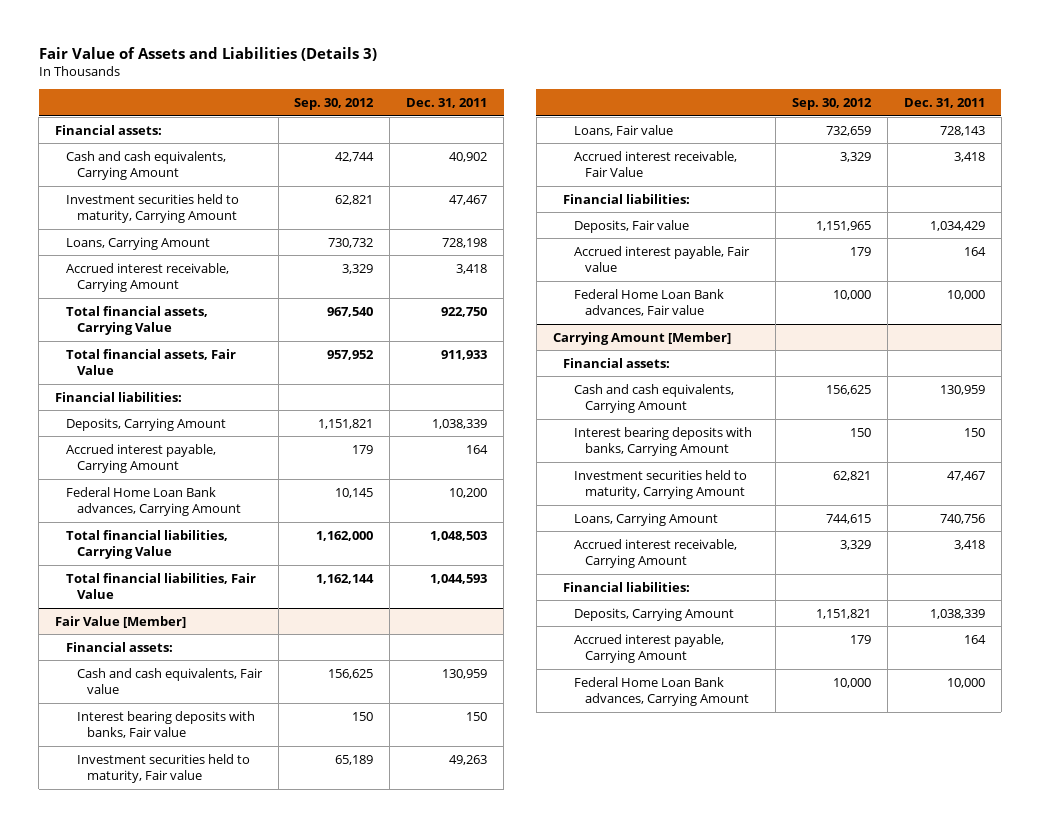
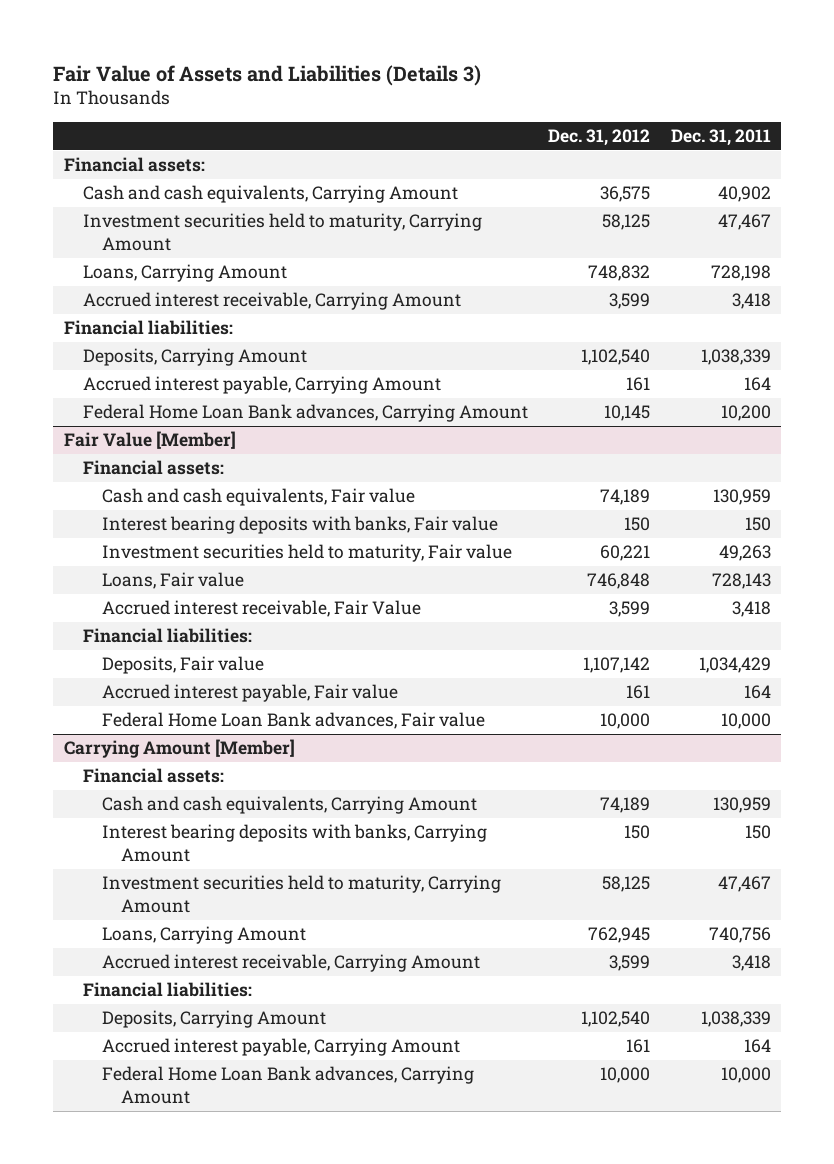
[294,97,375,110] Sep. 30, 2012 -> none
none -> [548,129,651,147] Dec. 31, 2012
[65,305,208,336] Total financial assets, Carrying Value -> none
[65,348,236,376] Total financial assets, Fair Value -> none
[65,529,228,560] Total financial liabilities, Carrying Value -> none
[65,572,256,600] Total financial liabilities, Fair Value -> none

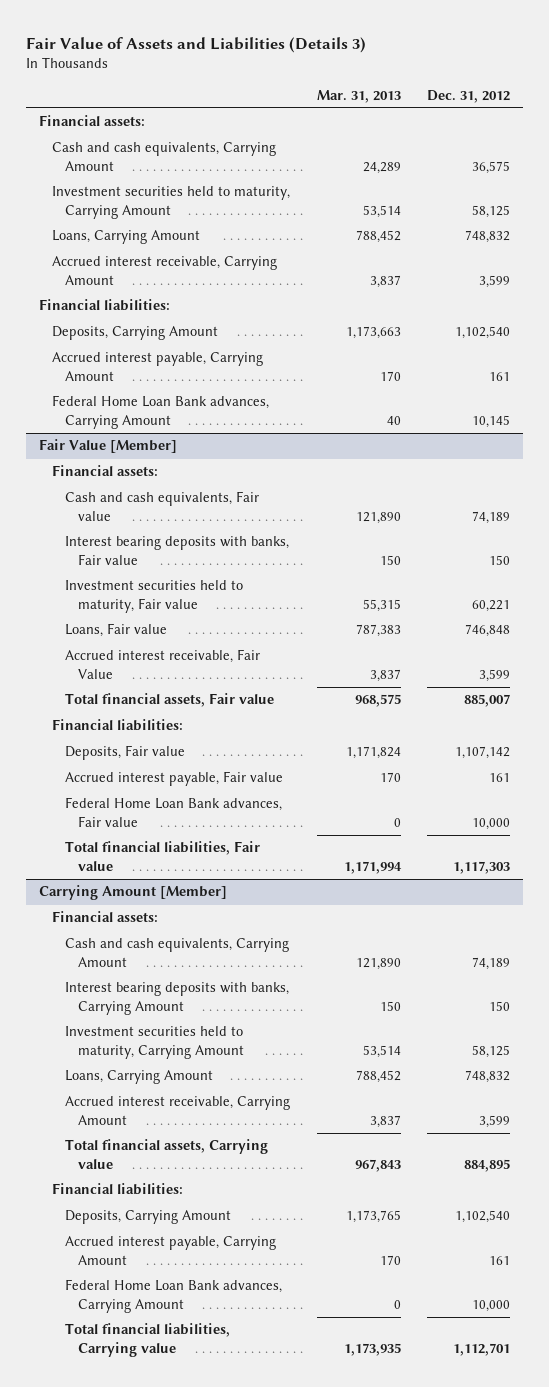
[670,129,771,147] Dec. 31, 2011 -> none
none -> [316,89,401,103] Mar. 31, 2013
none -> [65,693,275,708] Total financial assets, Fair value
none -> [65,841,261,871] Total financial liabilities, Fair value
[588,927,651,944] 762,945 -> [464,1070,510,1084] 748,832
none -> [65,1139,269,1169] Total financial assets, Carrying value
none -> [65,1323,231,1357] Total financial liabilities, Carrying value

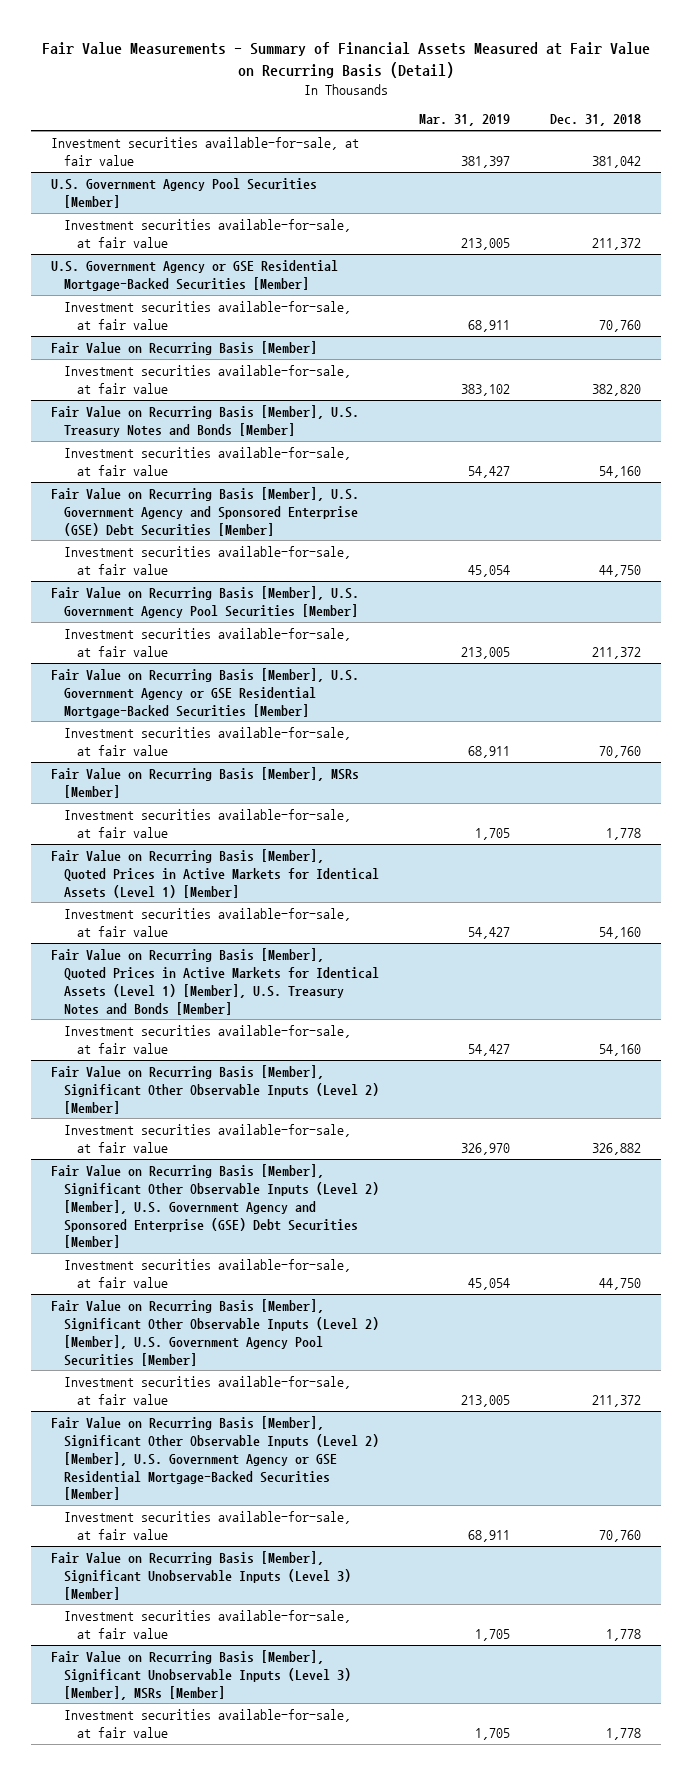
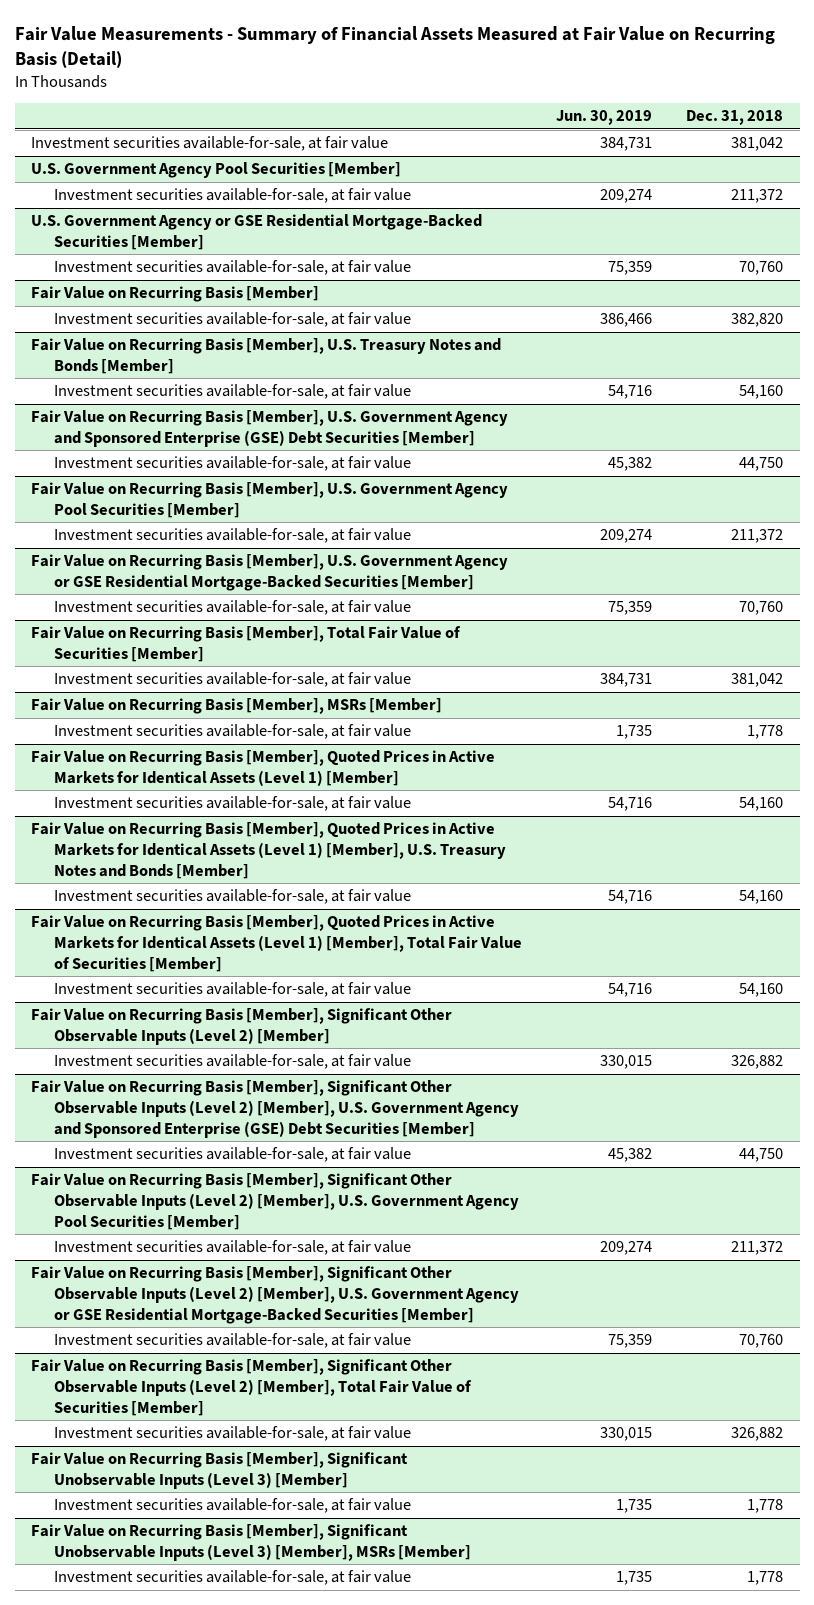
[419,114,511,127] Mar. 31, 2019 -> none
none -> [556,110,653,126] Jun. 30, 2019
none -> [31,626,462,663] Fair Value on Recurring Basis [Member], Total Fair Value of Securities [Member]
none -> [54,672,412,688] Investment securities available-for-sale, at fair value
none -> [31,915,523,972] Fair Value on Recurring Basis [Member], Quoted Prices in Active Markets for Identical Assets (Level 1) [Member], Total Fair Value of Securities [Member]
none -> [54,982,412,998] Investment securities available-for-sale, at fair value
none -> [31,1359,473,1416] Fair Value on Recurring Basis [Member], Significant Other Observable Inputs (Level 2) [Member], Total Fair Value of Securities [Member]
none -> [54,1426,412,1442] Investment securities available-for-sale, at fair value

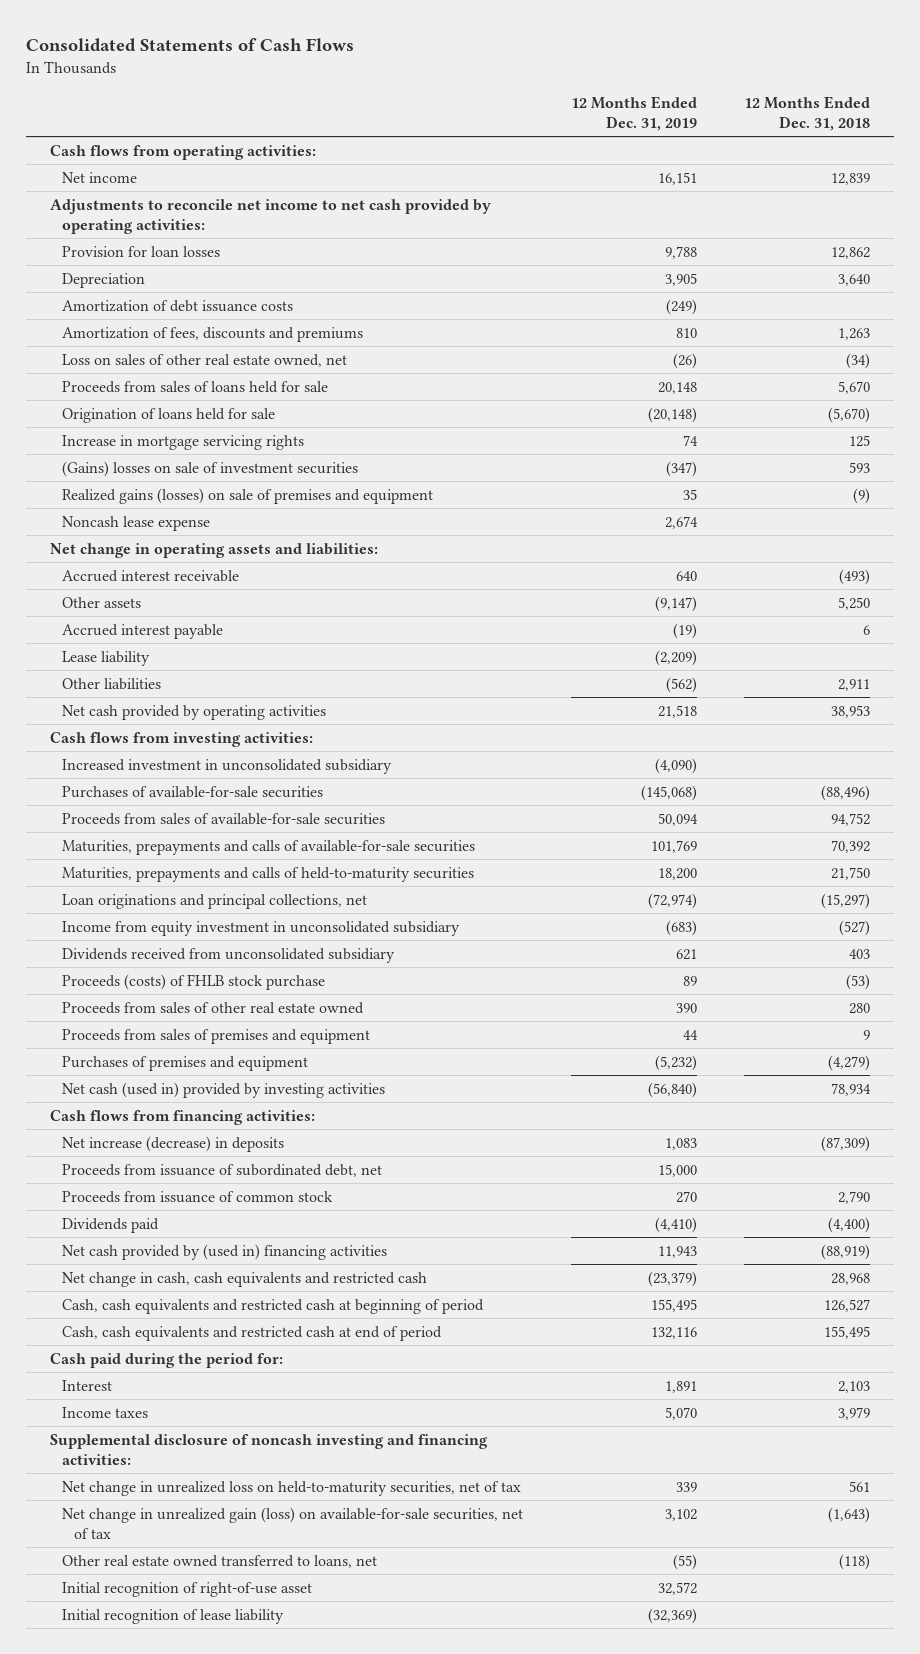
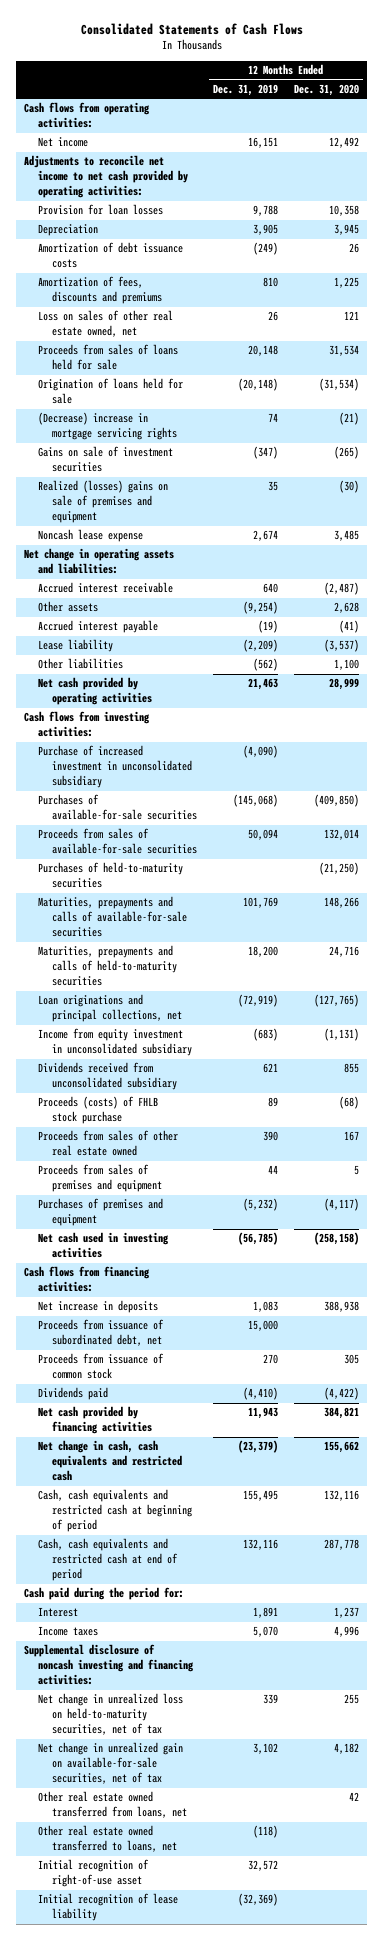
[744,95,871,132] 12 Months Ended Dec. 31, 2018 -> none
none -> [294,83,360,96] Dec. 31, 2020
[672,352,697,369] (26) -> [267,311,278,322] 26
[61,434,304,450] Increase in mortgage servicing rights -> [37,412,177,441] (Decrease) increase in mortgage servicing rights
[61,460,358,477] (Gains) losses on sale of investment securities -> [37,446,173,473] Gains on sale of investment securities
[61,487,433,504] Realized gains (losses) on sale of premises and equipment -> [37,480,168,524] Realized (losses) gains on sale of premises and equipment
[654,595,697,612] (9,147) -> [242,601,278,615] (9,254)
[657,704,697,718] 21,518 -> [247,678,278,691] 21,463
[61,758,392,774] Increased investment in unconsolidated subsidiary -> [37,745,192,789] Purchase of increased investment in unconsolidated subsidiary
none -> [37,862,183,889] Purchases of held-to-maturity securities
[647,892,697,909] (72,974) -> [237,994,278,1008] (72,919)
[61,1081,385,1098] Net cash (used in) provided by investing activities -> [37,1232,169,1259] Net cash used in investing activities
[647,1081,697,1098] (56,840) -> [237,1232,278,1246] (56,785)
[61,1135,284,1152] Net increase (decrease) in deposits -> [37,1300,158,1314] Net increase in deposits
[61,1243,387,1260] Net cash provided by (used in) financing activities -> [37,1406,152,1435] Net cash provided by financing activities
[61,1506,523,1540] Net change in unrealized gain (loss) on available-for-sale securities, net of tax -> [37,1742,183,1785] Net change in unrealized gain on available-for-sale securities, net of tax
none -> [37,1791,187,1819] Other real estate owned transferred from loans, net
[672,1553,697,1570] (55) -> [252,1825,278,1839] (118)

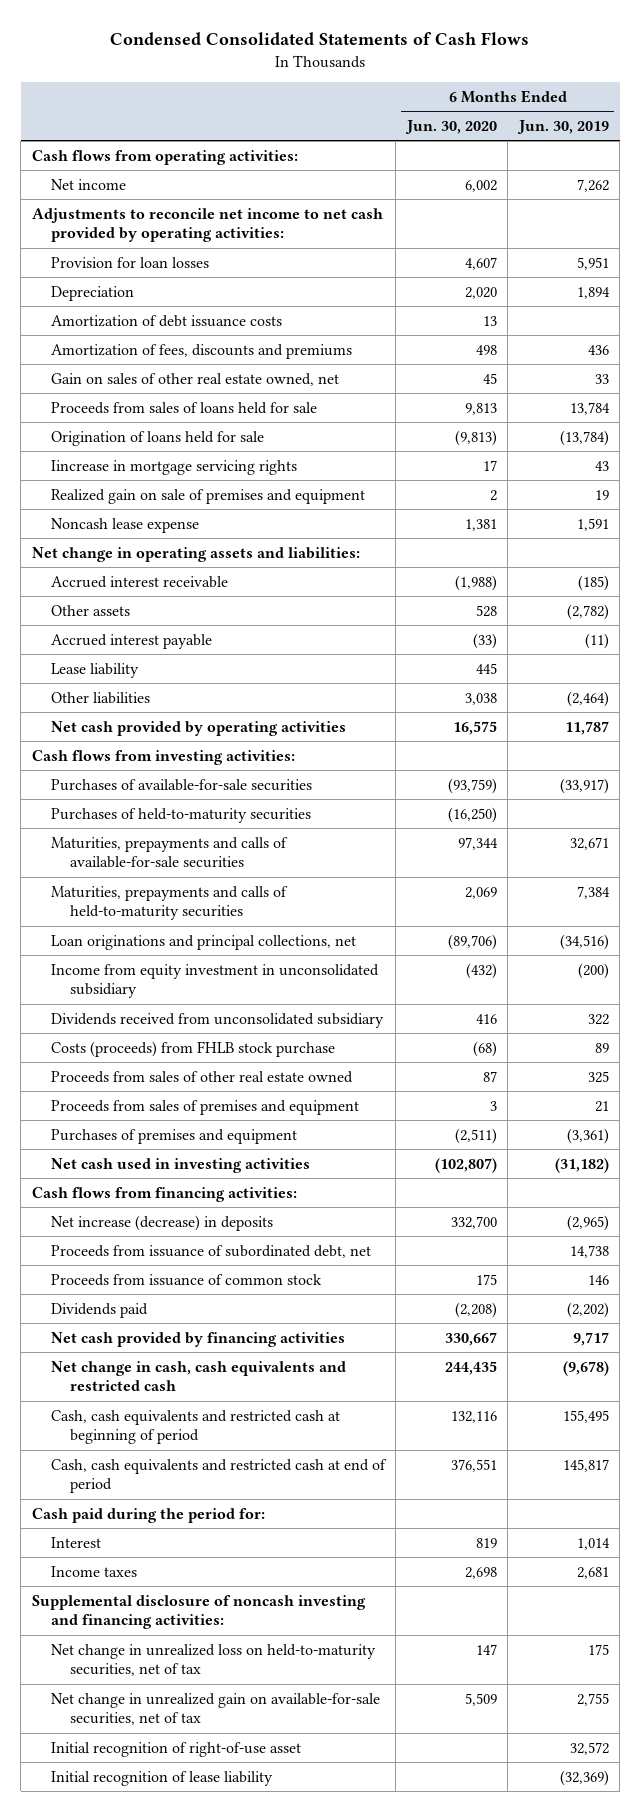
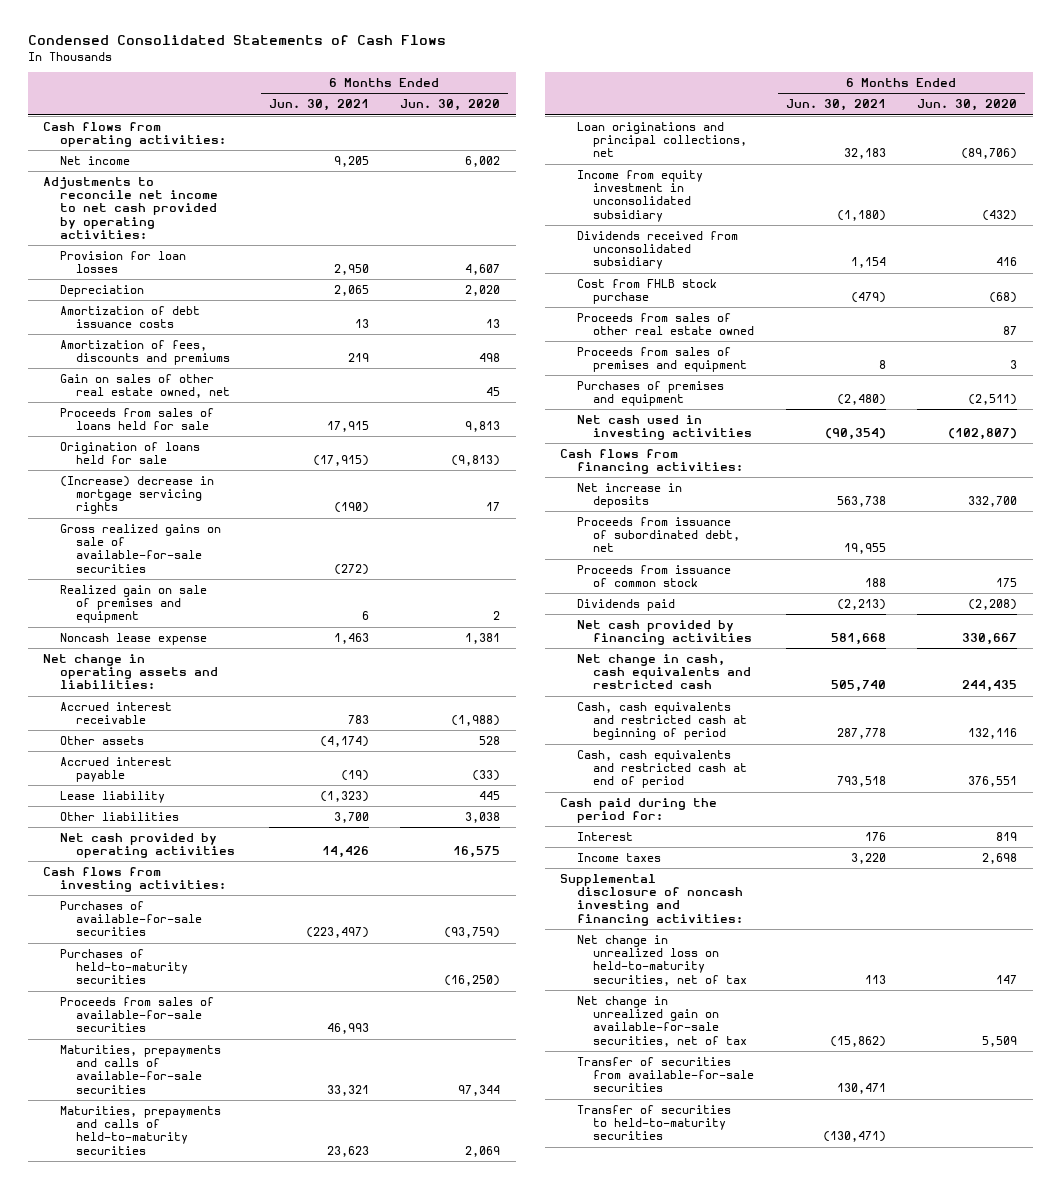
[516,119,609,134] Jun. 30, 2019 -> none
none -> [268,99,369,112] Jun. 30, 2021
[50,459,297,475] Iincrease in mortgage servicing rights -> [59,475,214,515] (Increase) decrease in mortgage servicing rights
none -> [59,523,221,573] Gross realized gains on sale of available-for-sale securities
none -> [59,996,214,1033] Proceeds from sales of available-for-sale securities
[50,1040,335,1057] Costs (proceeds) from FHLB stock purchase -> [576,278,717,305] Cost from FHLB stock purchase
[50,1214,273,1231] Net increase (decrease) in deposits -> [576,482,682,509] Net increase in deposits
[50,1741,301,1757] Initial recognition of right-of-use asset -> none
[50,1770,273,1786] Initial recognition of lease liability -> none
none -> [576,1056,754,1093] Transfer of securities from available-for-sale securities
none -> [576,1104,731,1141] Transfer of securities to held-to-maturity securities

